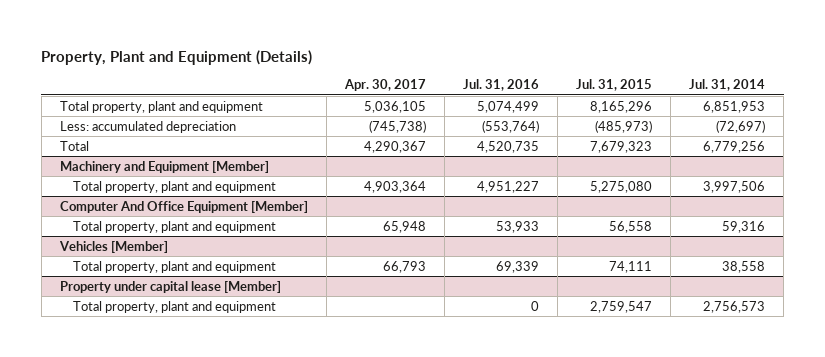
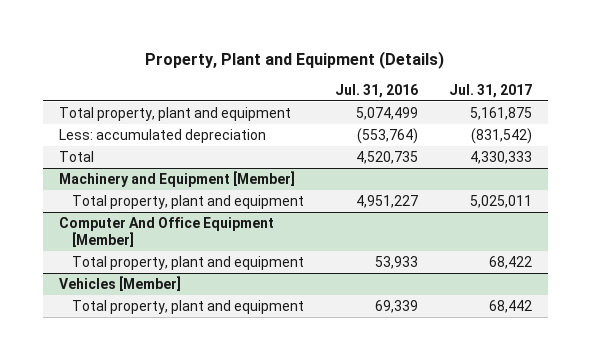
[344,79,427,92] Apr. 30, 2017 -> none
[576,79,653,92] Jul. 31, 2015 -> none
[689,79,766,92] Jul. 31, 2014 -> none
none -> [449,83,533,98] Jul. 31, 2017
[59,280,281,293] Property under capital lease [Member] -> none
[72,300,276,313] Total property, plant and equipment -> none

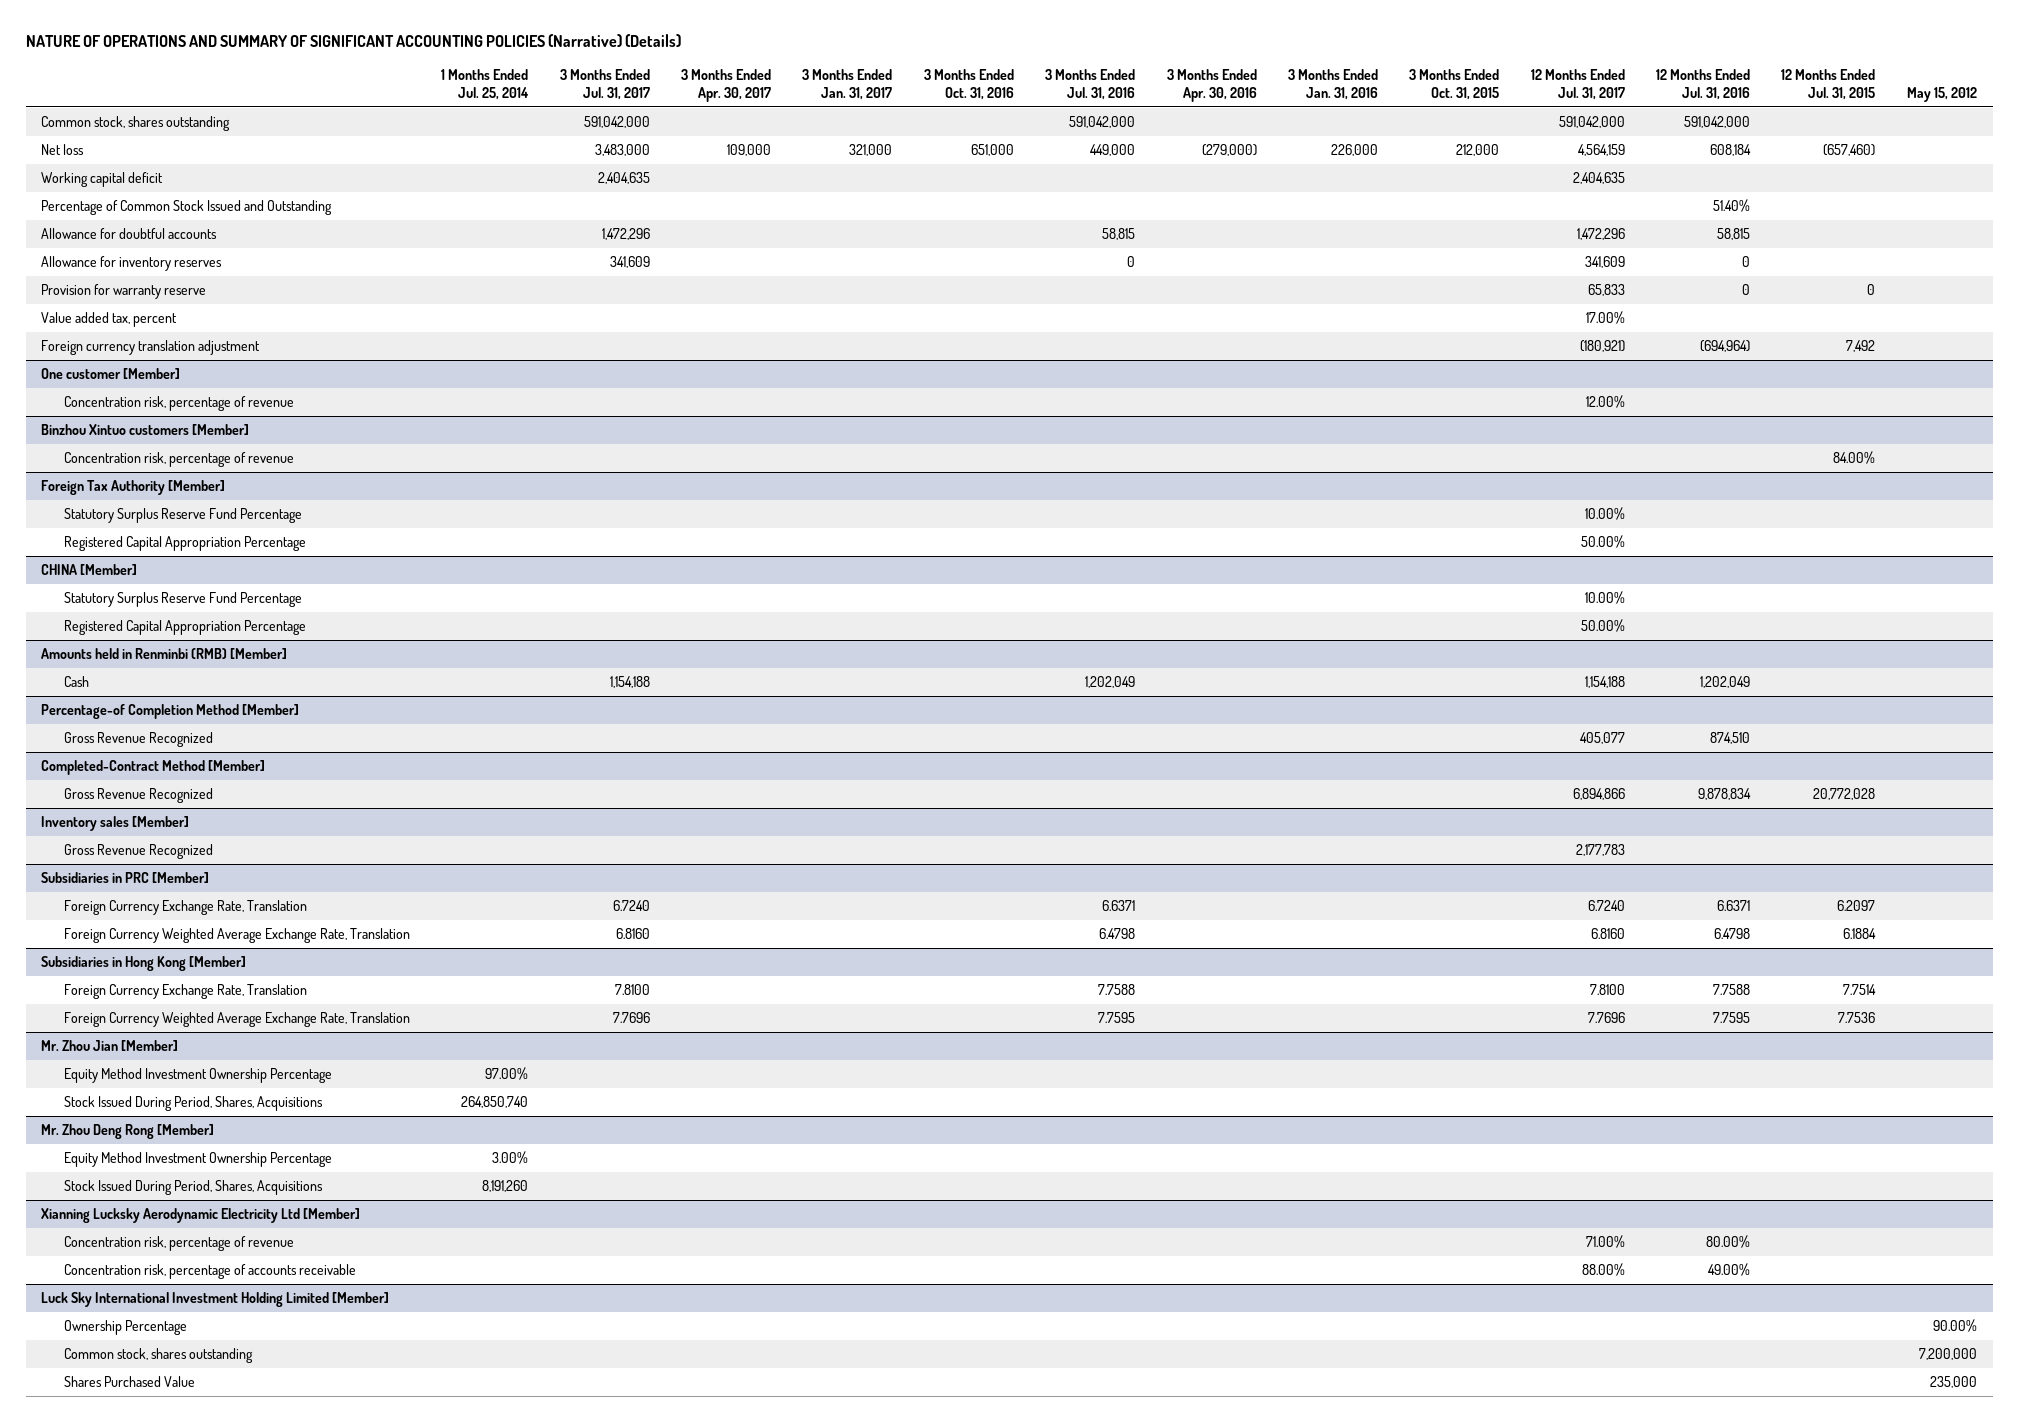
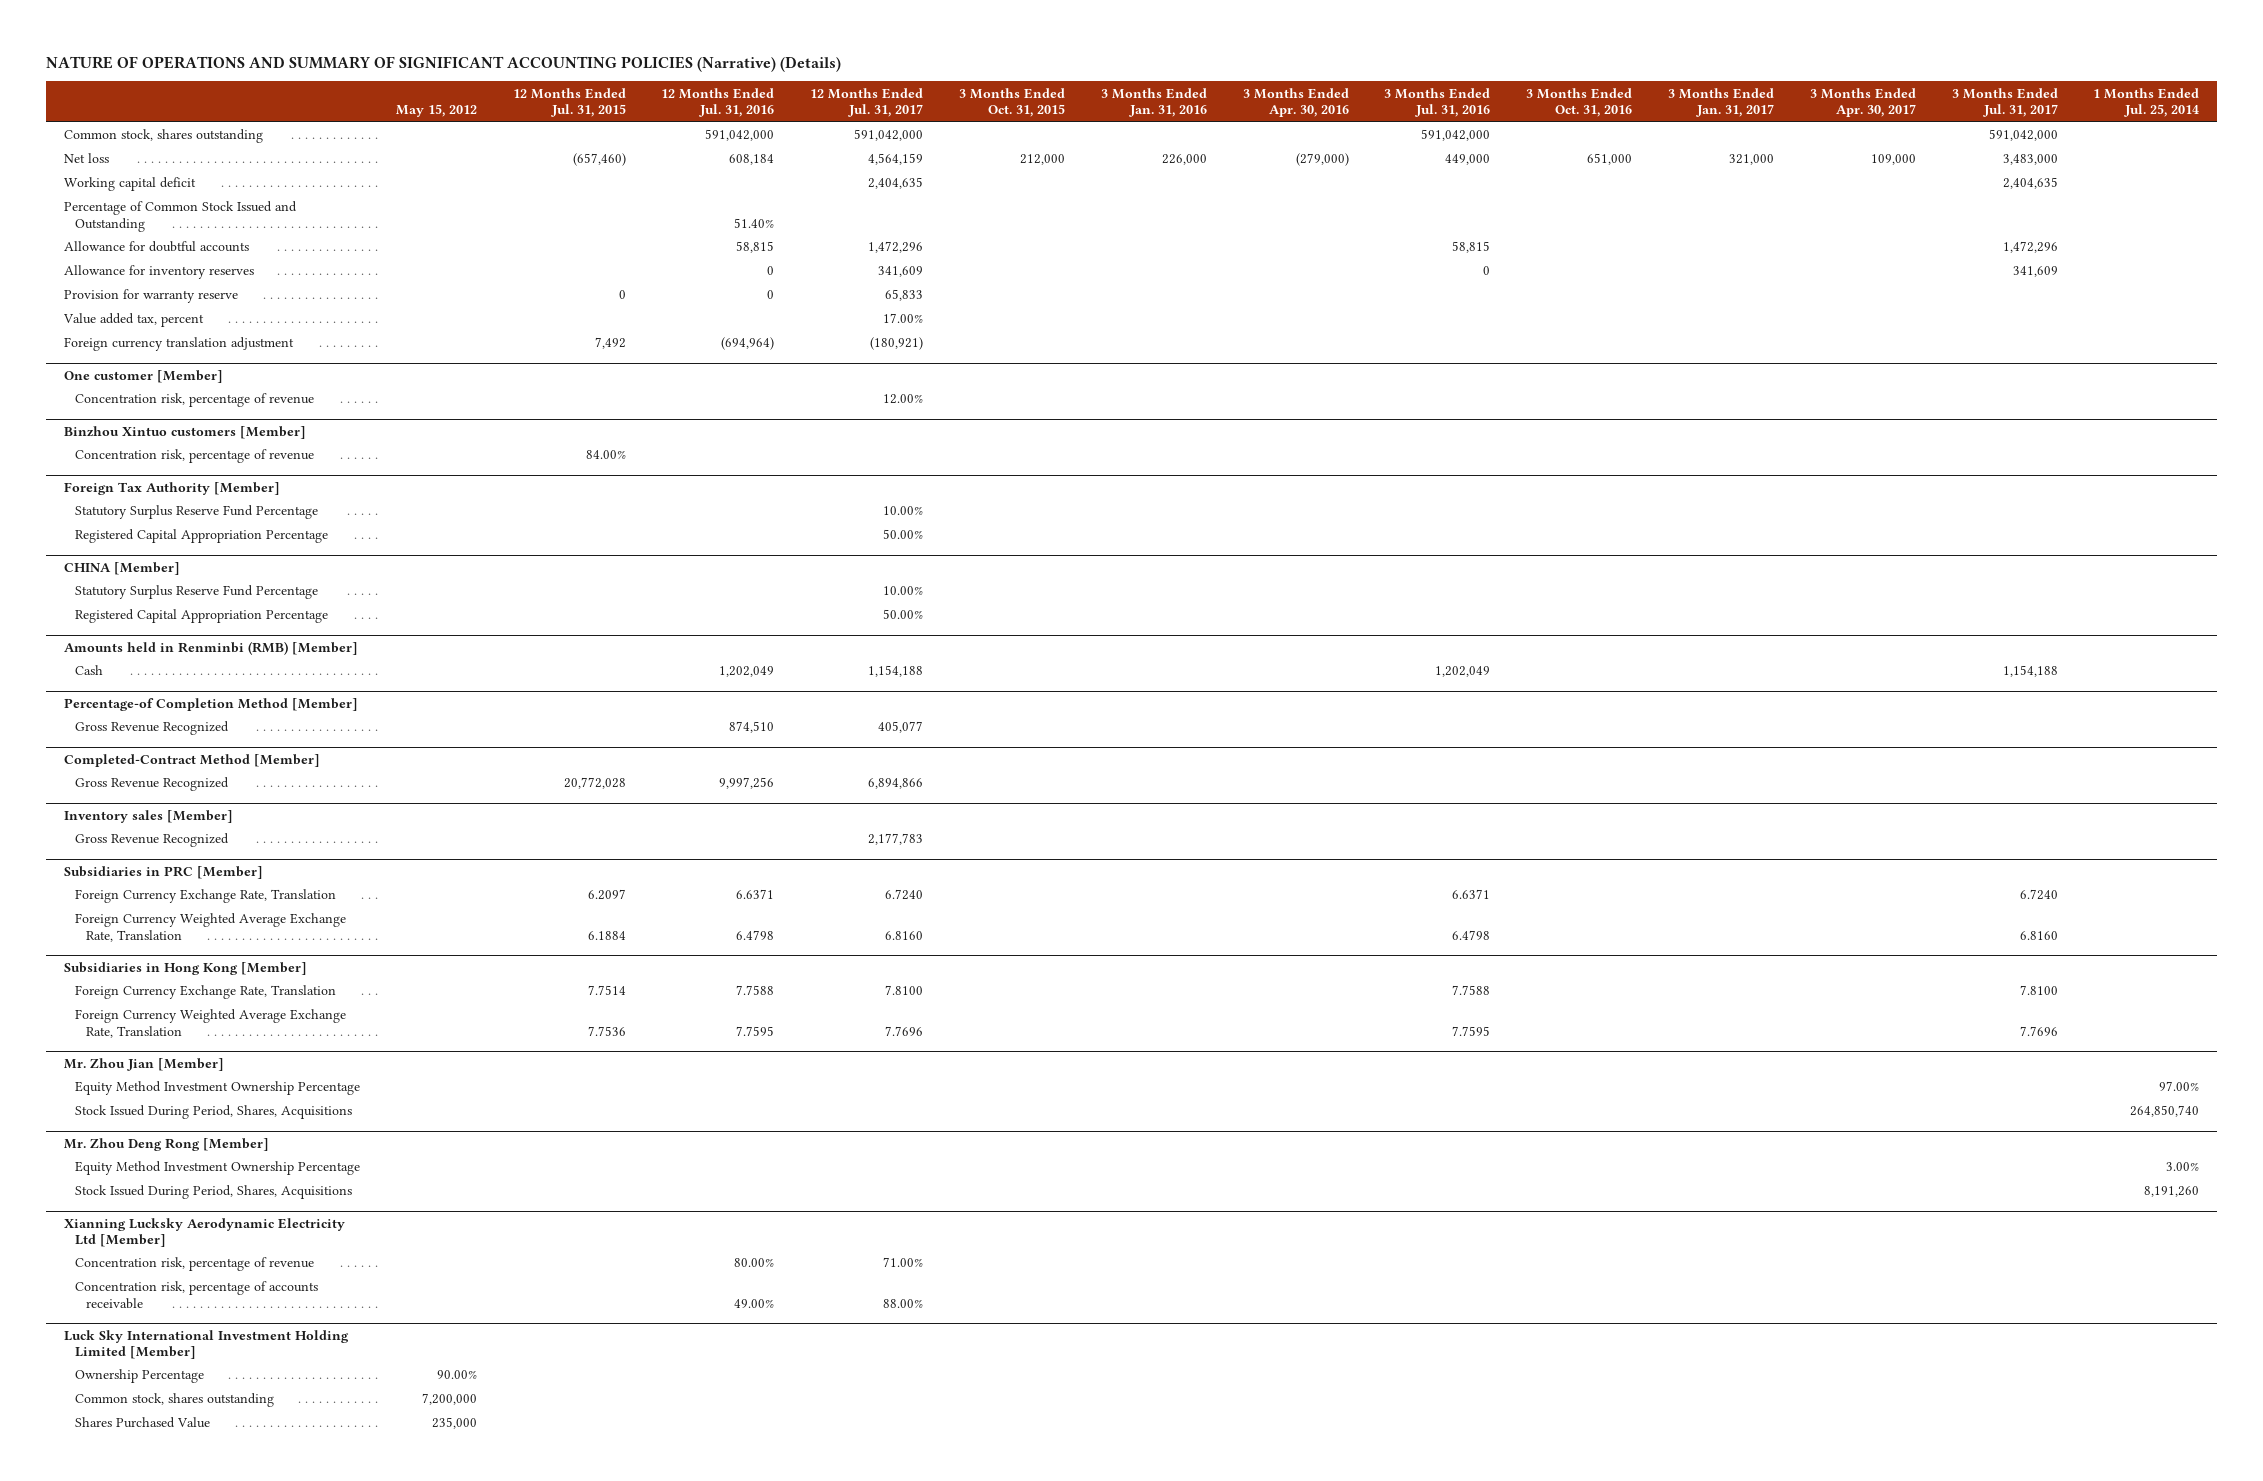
[1698,787,1752,800] 9,878,834 -> [719,777,775,790] 9,997,256

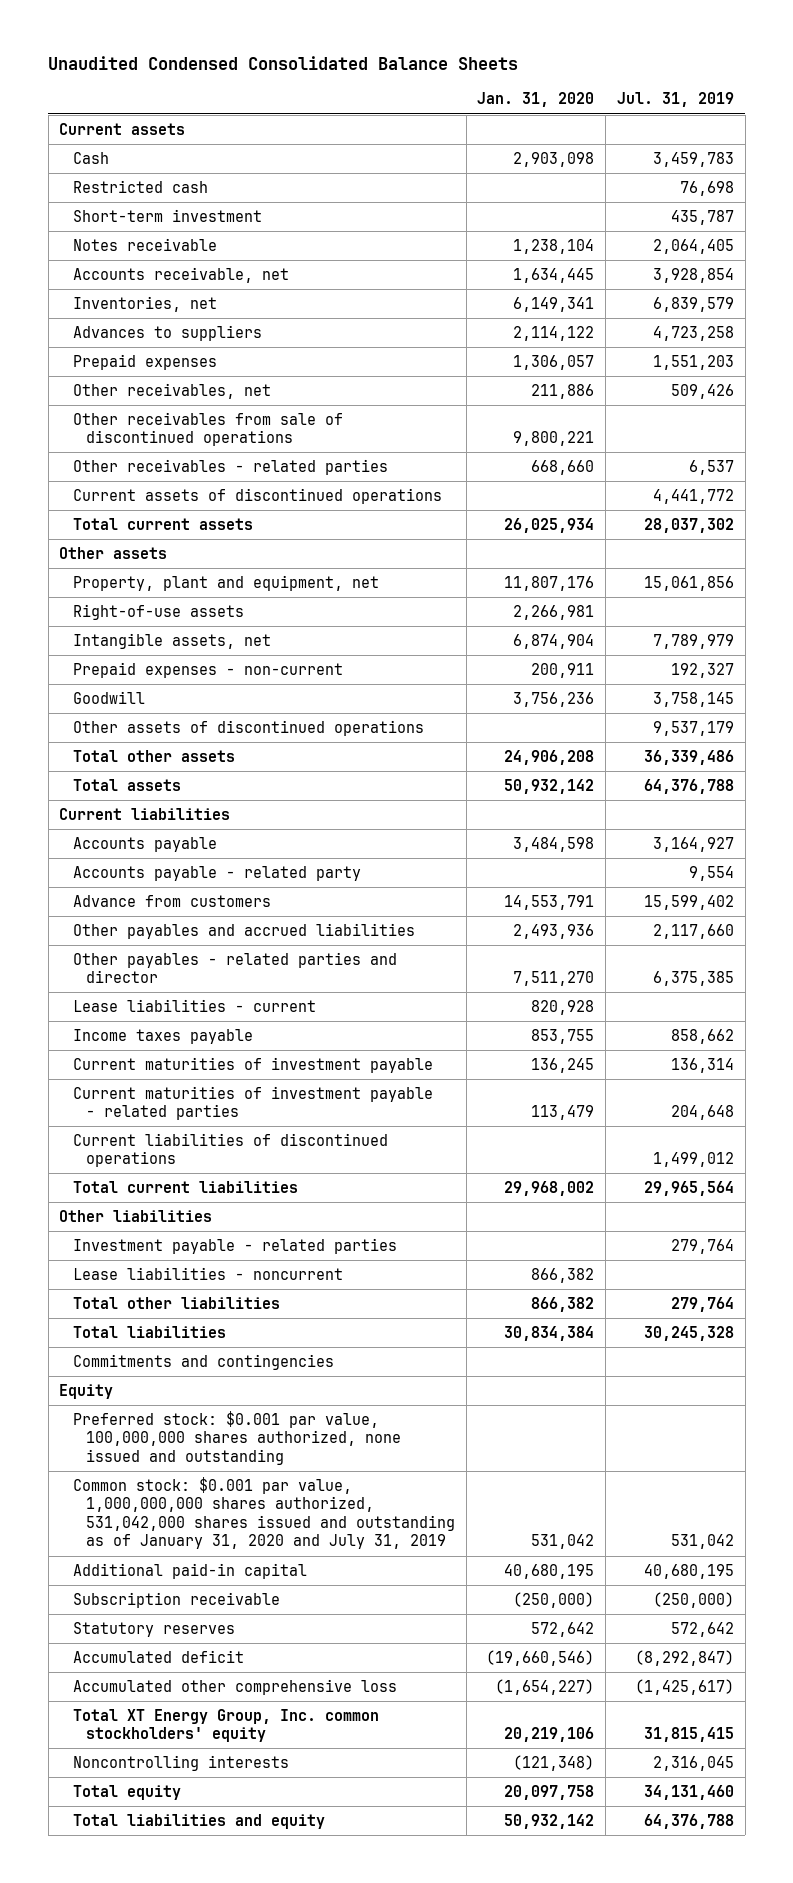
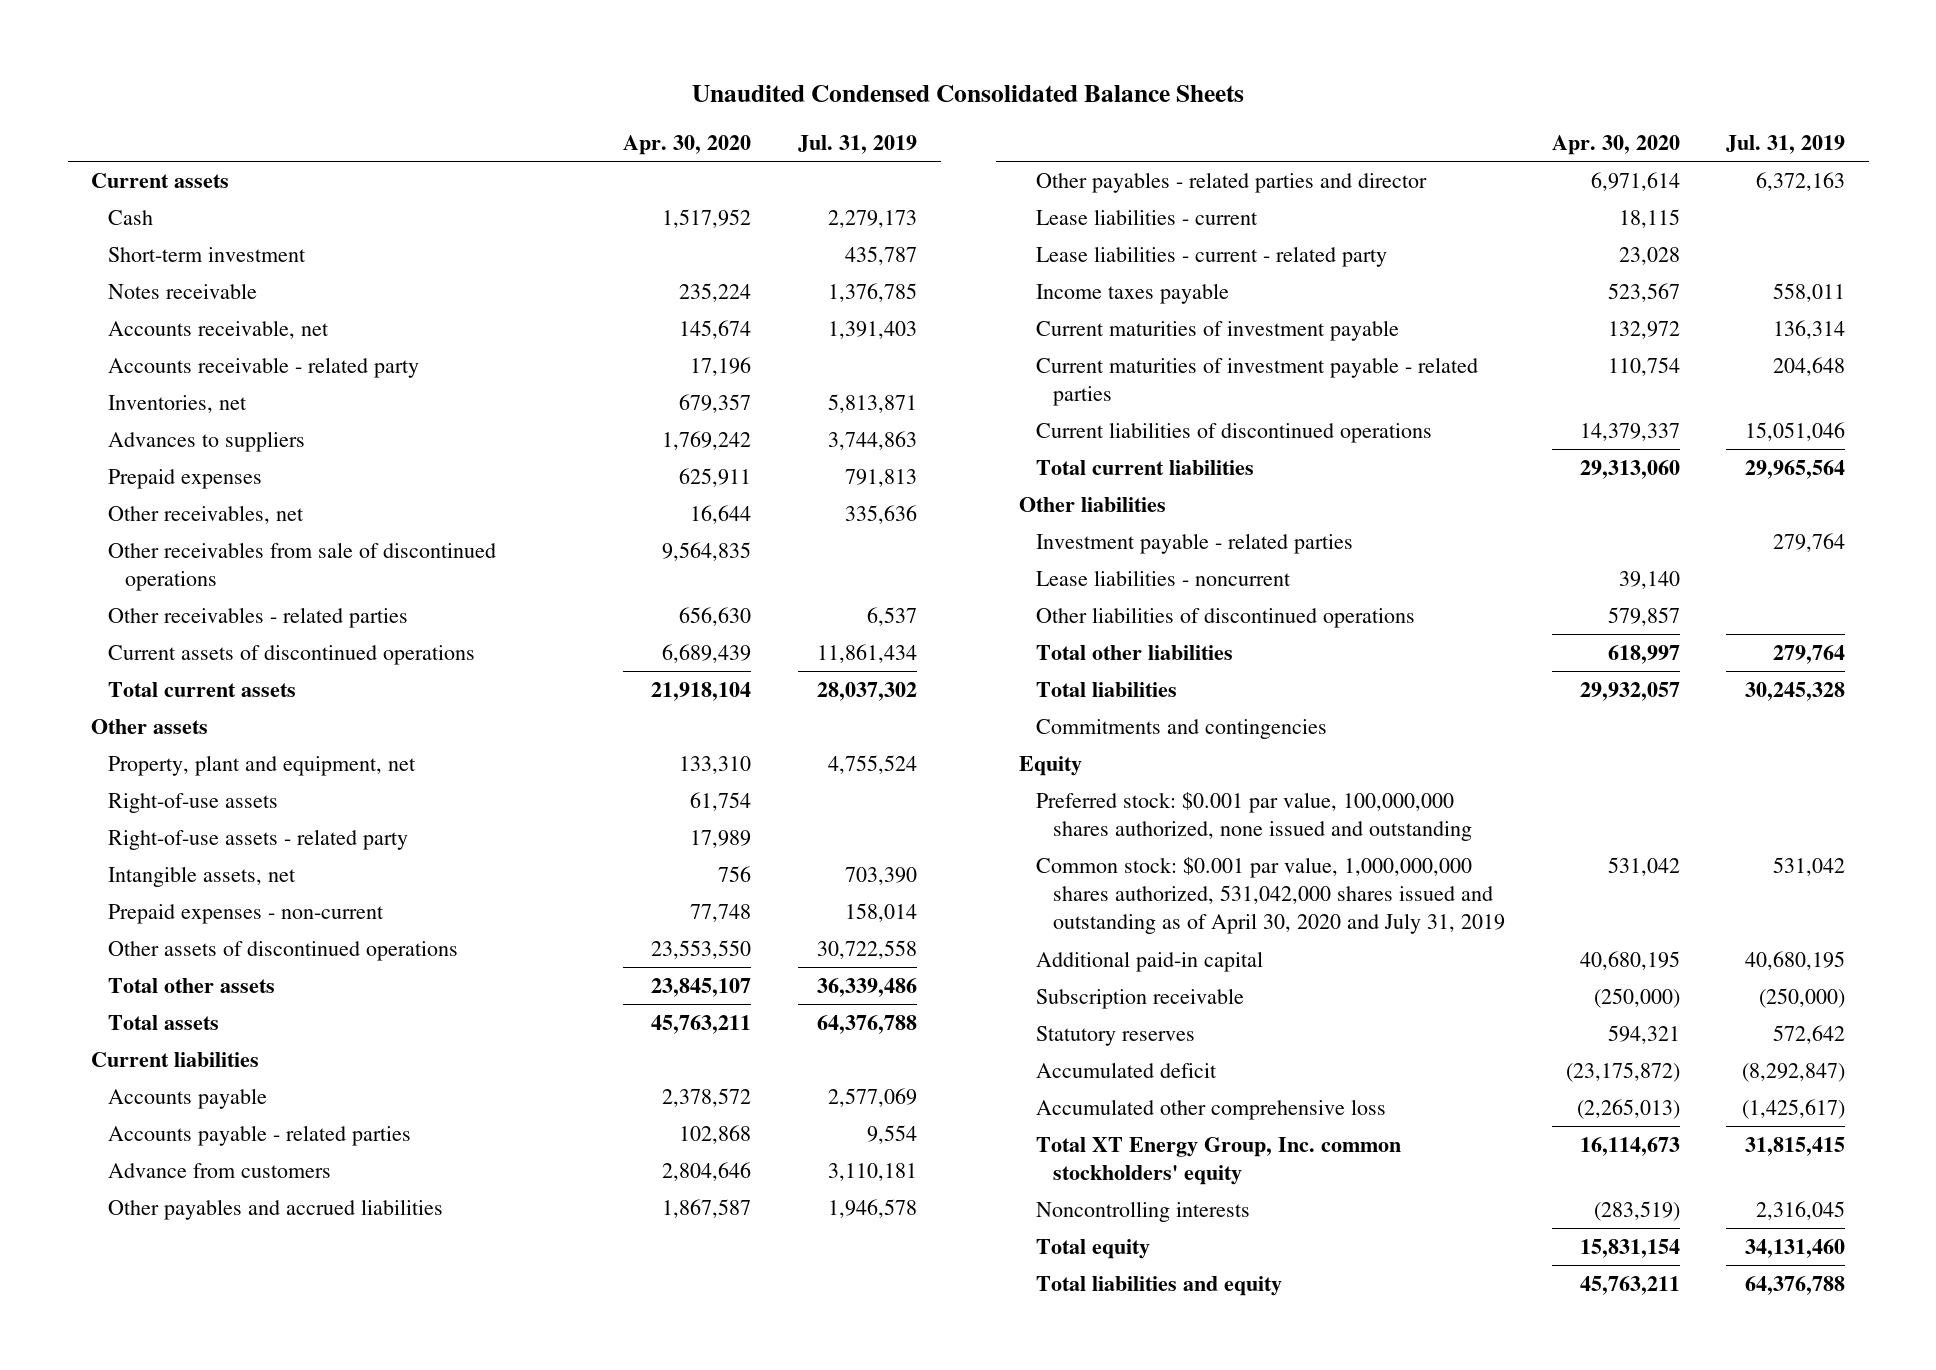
[477,92,595,108] Jan. 31, 2020 -> none
none -> [623,135,752,156] Apr. 30, 2020
[72,179,208,193] Restricted cash -> none
[652,151,734,167] 3,459,783 -> [828,209,918,228] 2,279,173
[652,238,734,254] 2,064,405 -> [828,282,918,302] 1,376,785
[652,267,734,283] 3,928,854 -> [828,320,918,339] 1,391,403
none -> [107,356,419,378] Accounts receivable - related party
[652,296,734,312] 6,839,579 -> [828,393,918,413] 5,813,871
[652,325,734,341] 4,723,258 -> [828,430,918,450] 3,744,863
[652,354,734,370] 1,551,203 -> [845,468,918,487] 791,813
[670,383,734,399] 509,426 -> [845,504,918,524] 335,636
[652,488,734,504] 4,441,772 -> [817,643,918,663] 11,861,434
[643,575,734,591] 15,061,856 -> [828,754,918,774] 4,755,524
[72,690,145,704] Goodwill -> none
none -> [107,828,408,850] Right-of-use assets - related party
[652,633,734,649] 7,789,979 -> [845,866,918,885] 703,390
[670,662,734,678] 192,327 -> [845,902,918,922] 158,014
[652,720,734,736] 9,537,179 -> [817,939,918,959] 30,722,558
[652,836,734,852] 3,164,927 -> [828,1087,918,1107] 2,577,069
[72,865,361,881] Accounts payable - related party -> [107,1124,411,1146] Accounts payable - related parties
[643,894,734,910] 15,599,402 -> [828,1162,918,1181] 3,110,181
[652,923,734,939] 2,117,660 -> [828,1198,918,1218] 1,946,578
[652,971,734,987] 6,375,385 -> [1756,171,1846,191] 6,372,163
none -> [1035,245,1387,267] Lease liabilities - current - related party
[670,1028,734,1044] 858,662 -> [1773,282,1846,302] 558,011
[652,1152,734,1168] 1,499,012 -> [1745,421,1846,441] 15,051,046
none -> [1035,606,1415,628] Other liabilities of discontinued operations
[72,1476,456,1550] Common stock: $0.001 par value, 1,000,000,000 shares authorized, 531,042,000 shares issued and outstanding as of January 31, 2020 and July 31, 2019 -> [1035,856,1505,935] Common stock: $0.001 par value, 1,000,000,000 shares authorized, 531,042,000 shares issued and outstanding as of April 30, 2020 and July 31, 2019

